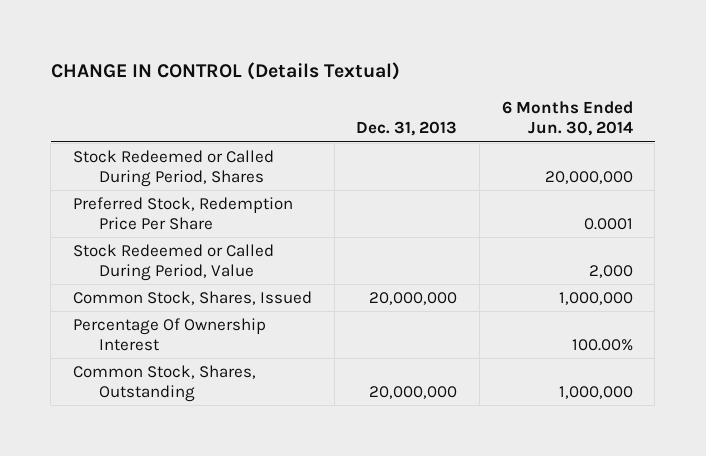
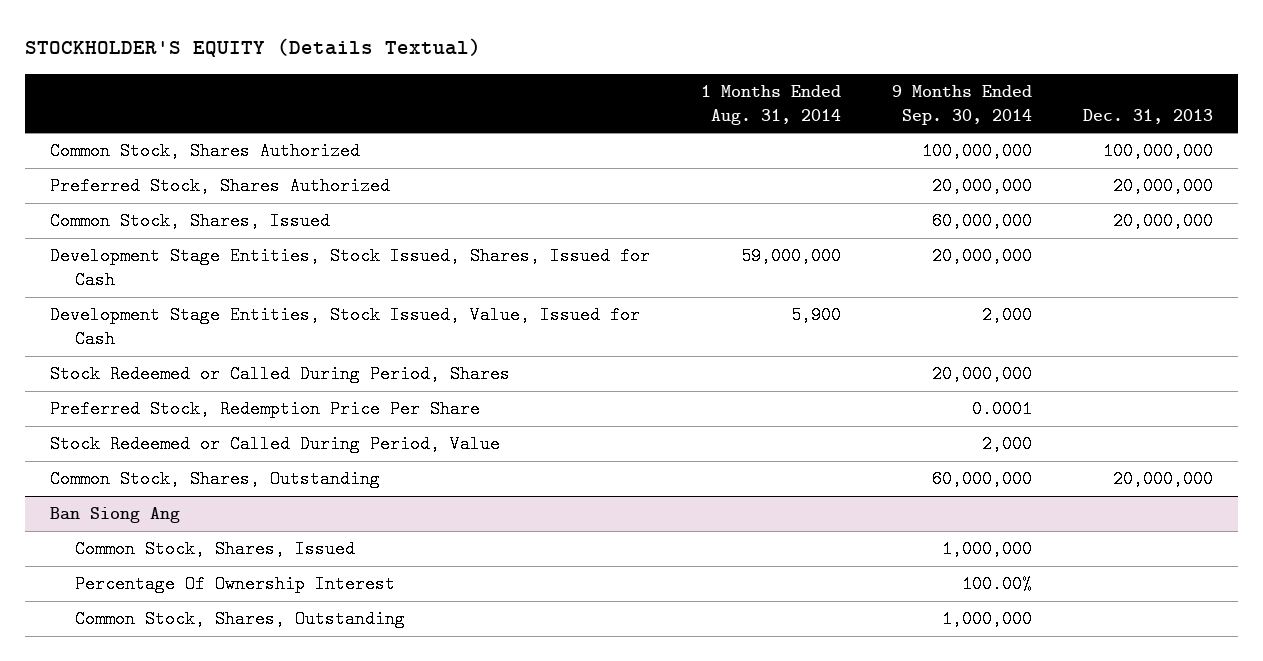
[50,62,400,81] CHANGE IN CONTROL (Details Textual) -> [24,38,481,58] STOCKHOLDER'S EQUITY (Details Textual)
[501,101,633,137] 6 Months Ended Jun. 30, 2014 -> none
none -> [700,85,841,125] 1 Months Ended Aug. 31, 2014
none -> [891,85,1032,125] 9 Months Ended Sep. 30, 2014
none -> [50,142,361,161] Common Stock, Shares Authorized
none -> [50,177,391,196] Preferred Stock, Shares Authorized
[72,290,312,305] Common Stock, Shares, Issued -> [50,212,331,231] Common Stock, Shares, Issued
none -> [50,247,651,289] Development Stage Entities, Stock Issued, Shares, Issued for Cash
none -> [50,306,641,348] Development Stage Entities, Stock Issued, Value, Issued for Cash
[72,317,266,352] Percentage Of Ownership Interest -> none
none -> [50,507,181,524] Ban Siong Ang
none -> [75,540,356,559] Common Stock, Shares, Issued
none -> [75,575,396,594] Percentage Of Ownership Interest
none -> [75,610,406,629] Common Stock, Shares, Outstanding

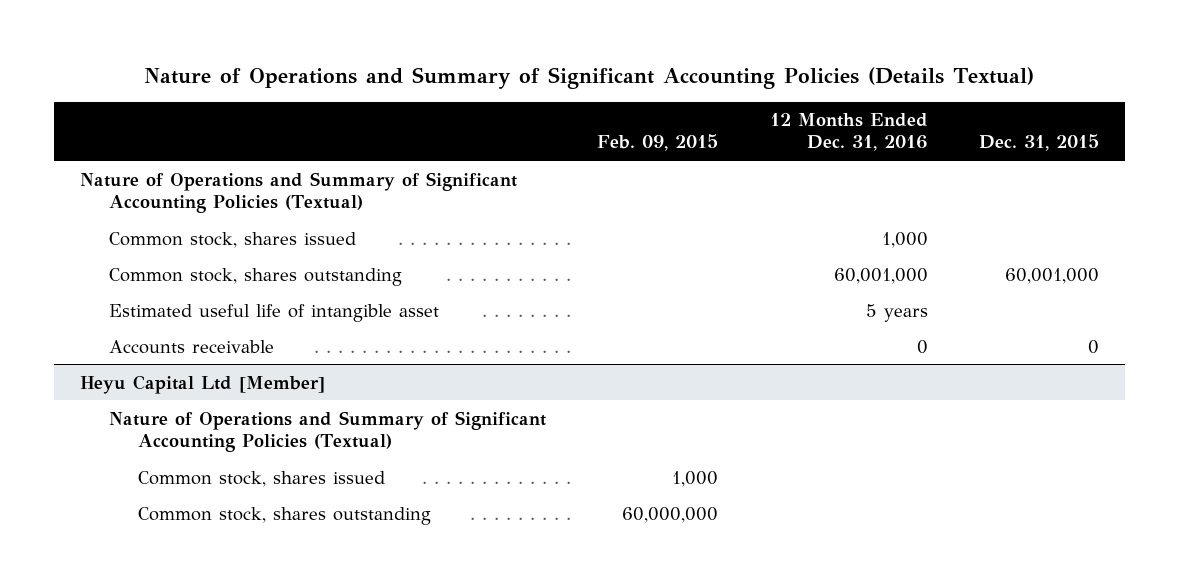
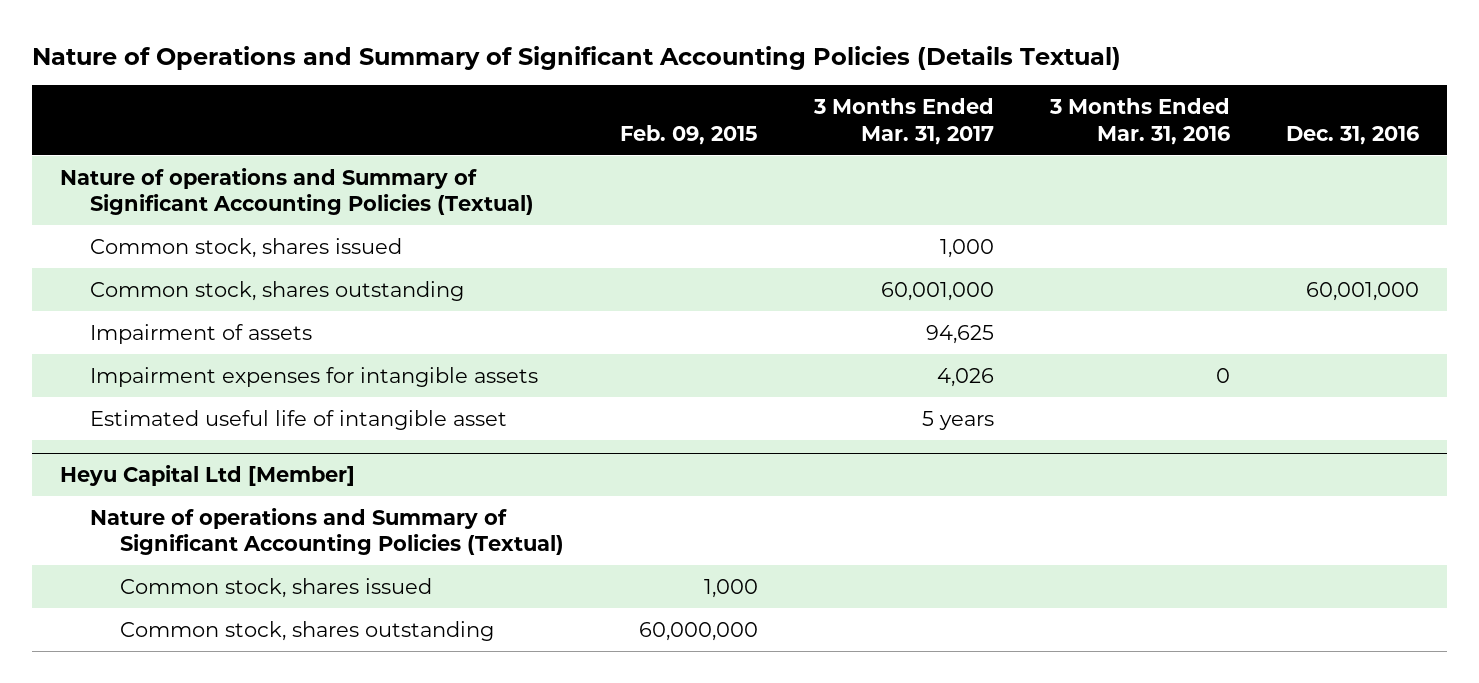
[769,113,928,152] 12 Months Ended Dec. 31, 2016 -> none
[979,134,1100,152] Dec. 31, 2015 -> none
none -> [812,97,994,145] 3 Months Ended Mar. 31, 2017
none -> [1048,97,1230,145] 3 Months Ended Mar. 31, 2016
none -> [1285,125,1419,145] Dec. 31, 2016
[79,171,517,213] Nature of Operations and Summary of Significant Accounting Policies (Textual) -> [60,167,534,216] Nature of operations and Summary of Significant Accounting Policies (Textual)
none -> [89,323,312,344] Impairment of assets
none -> [89,366,538,387] Impairment expenses for intangible assets
[108,339,274,354] Accounts receivable -> none
[108,410,546,452] Nature of Operations and Summary of Significant Accounting Policies (Textual) -> [89,507,564,556] Nature of operations and Summary of Significant Accounting Policies (Textual)

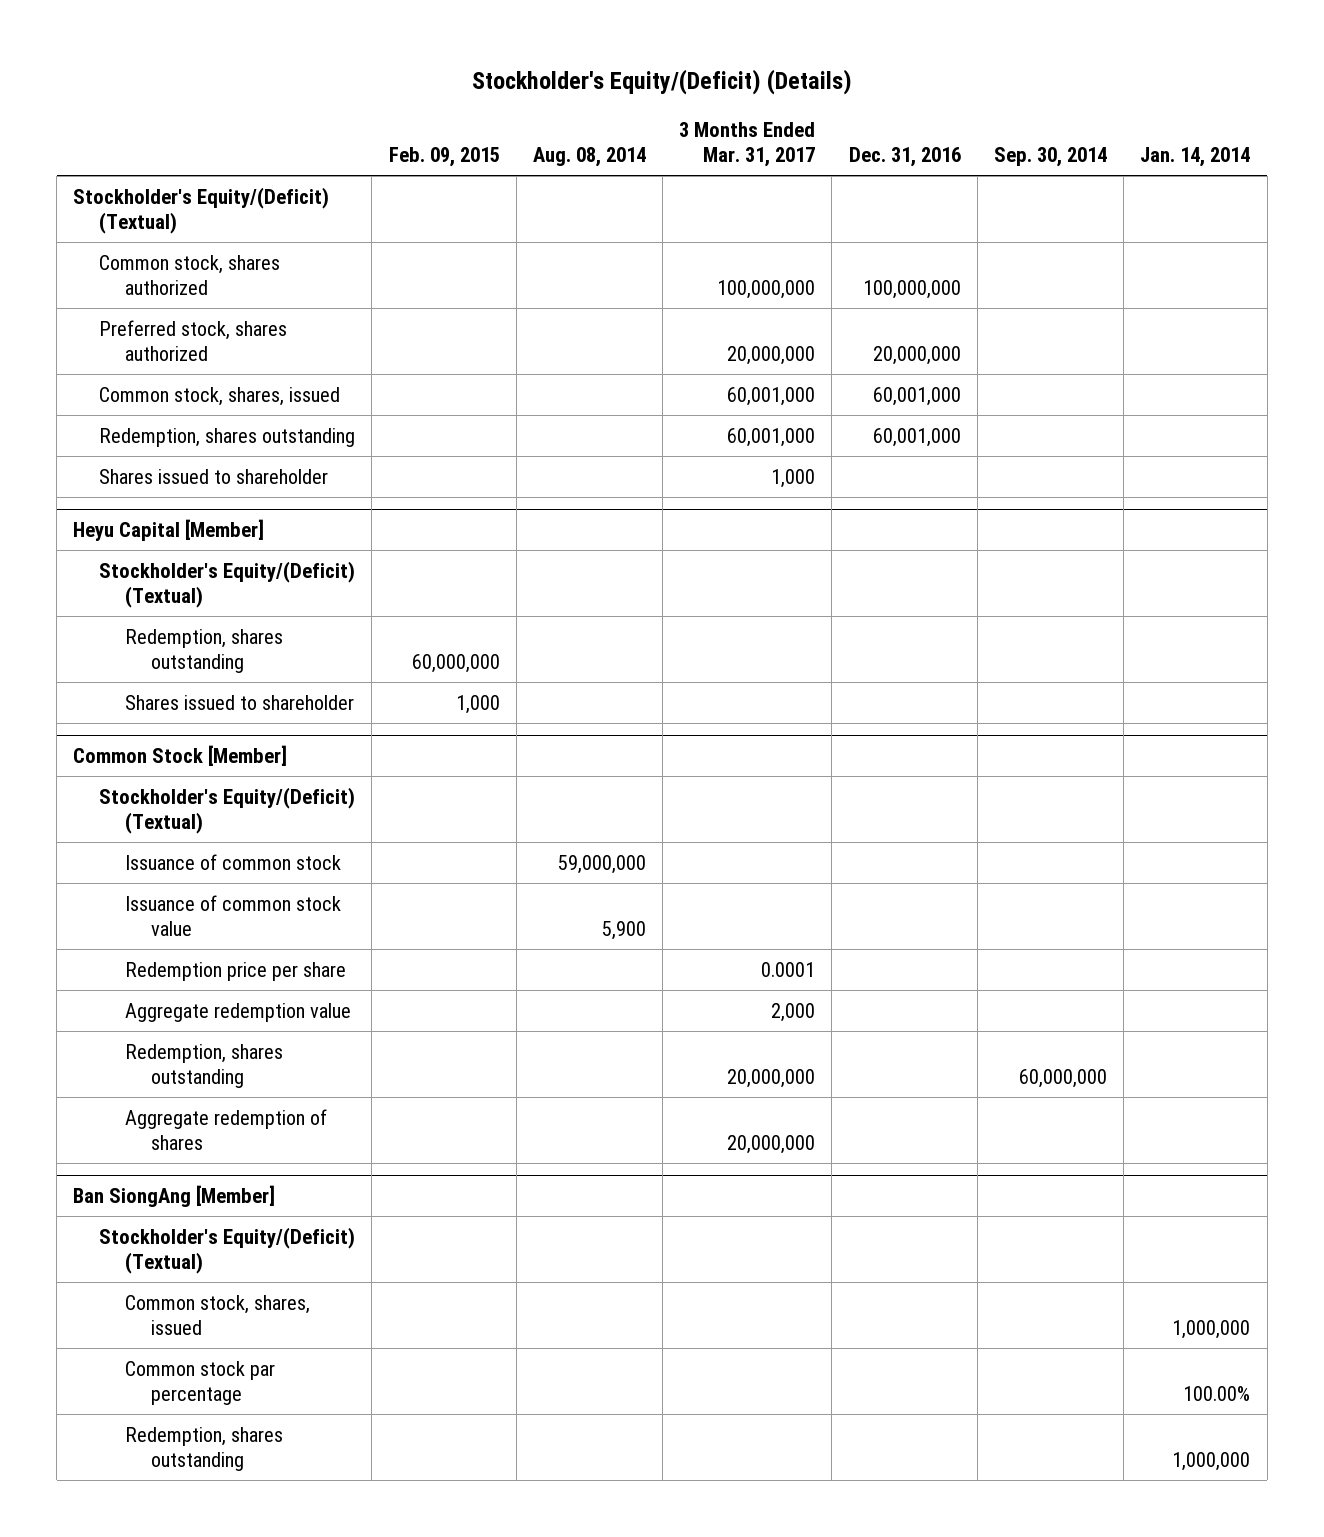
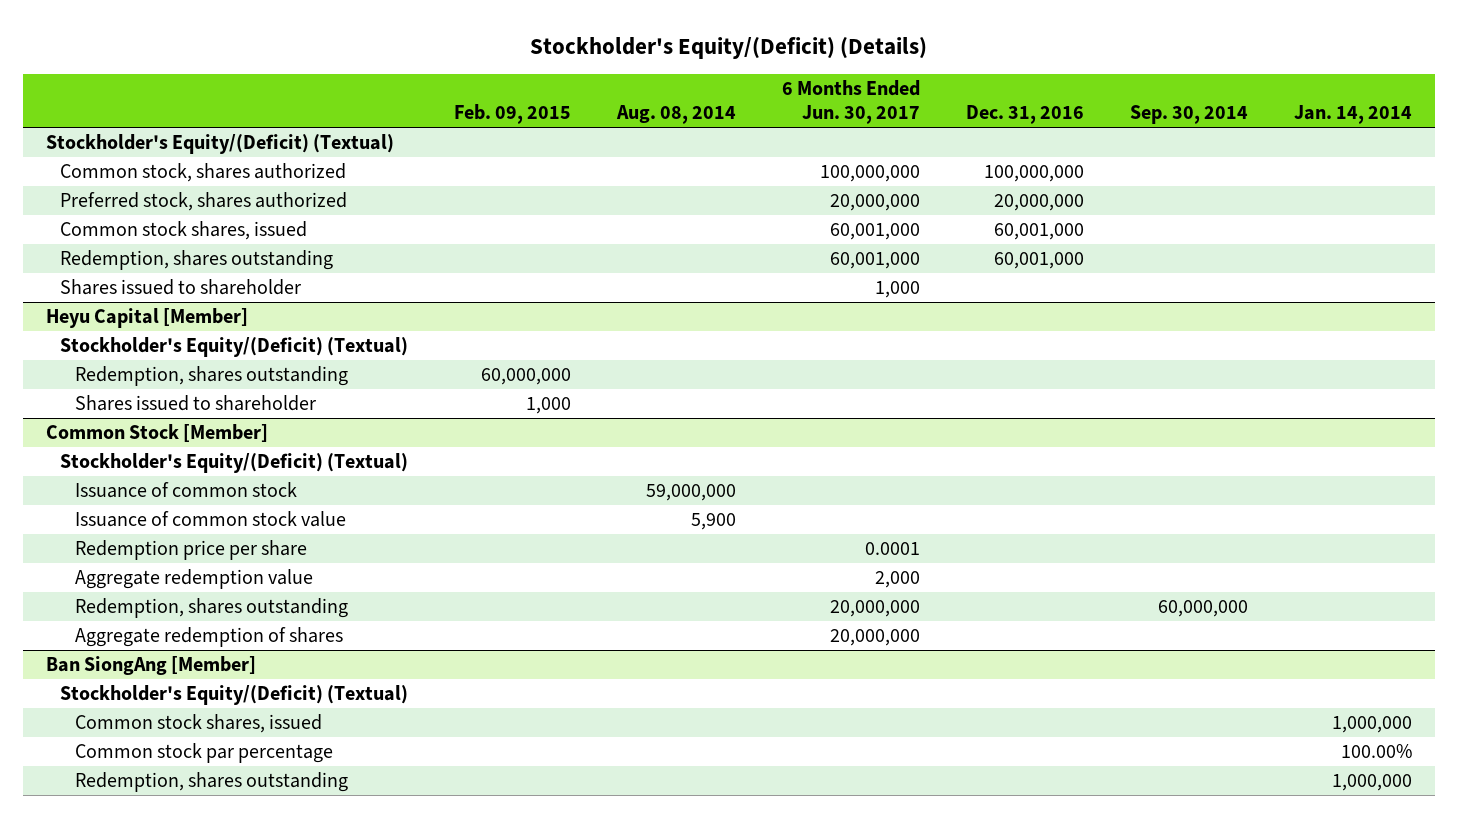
[679,122,816,168] 3 Months Ended Mar. 31, 2017 -> none
none -> [782,80,921,125] 6 Months Ended Jun. 30, 2017
[99,386,341,406] Common stock, shares, issued -> [60,221,308,241] Common stock shares, issued
[125,1294,311,1335] Common stock, shares, issued -> [75,714,323,734] Common stock shares, issued

